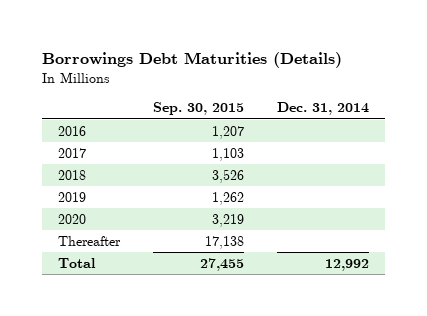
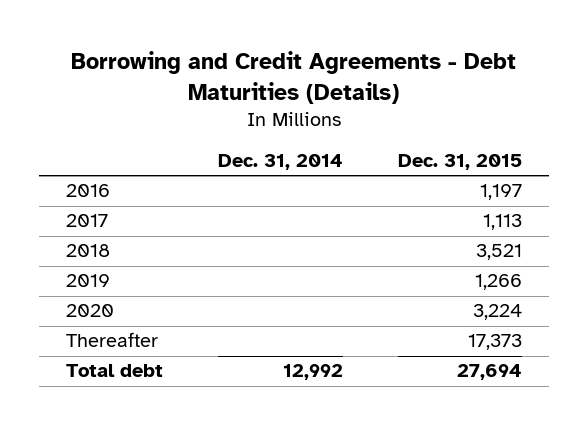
[41,51,342,68] Borrowings Debt Maturities (Details) -> [71,51,517,104] Borrowing and Credit Agreements - Debt Maturities (Details)
[152,102,244,116] Sep. 30, 2015 -> none
none -> [397,153,522,170] Dec. 31, 2015
[58,257,97,268] Total -> [66,364,164,378] Total debt

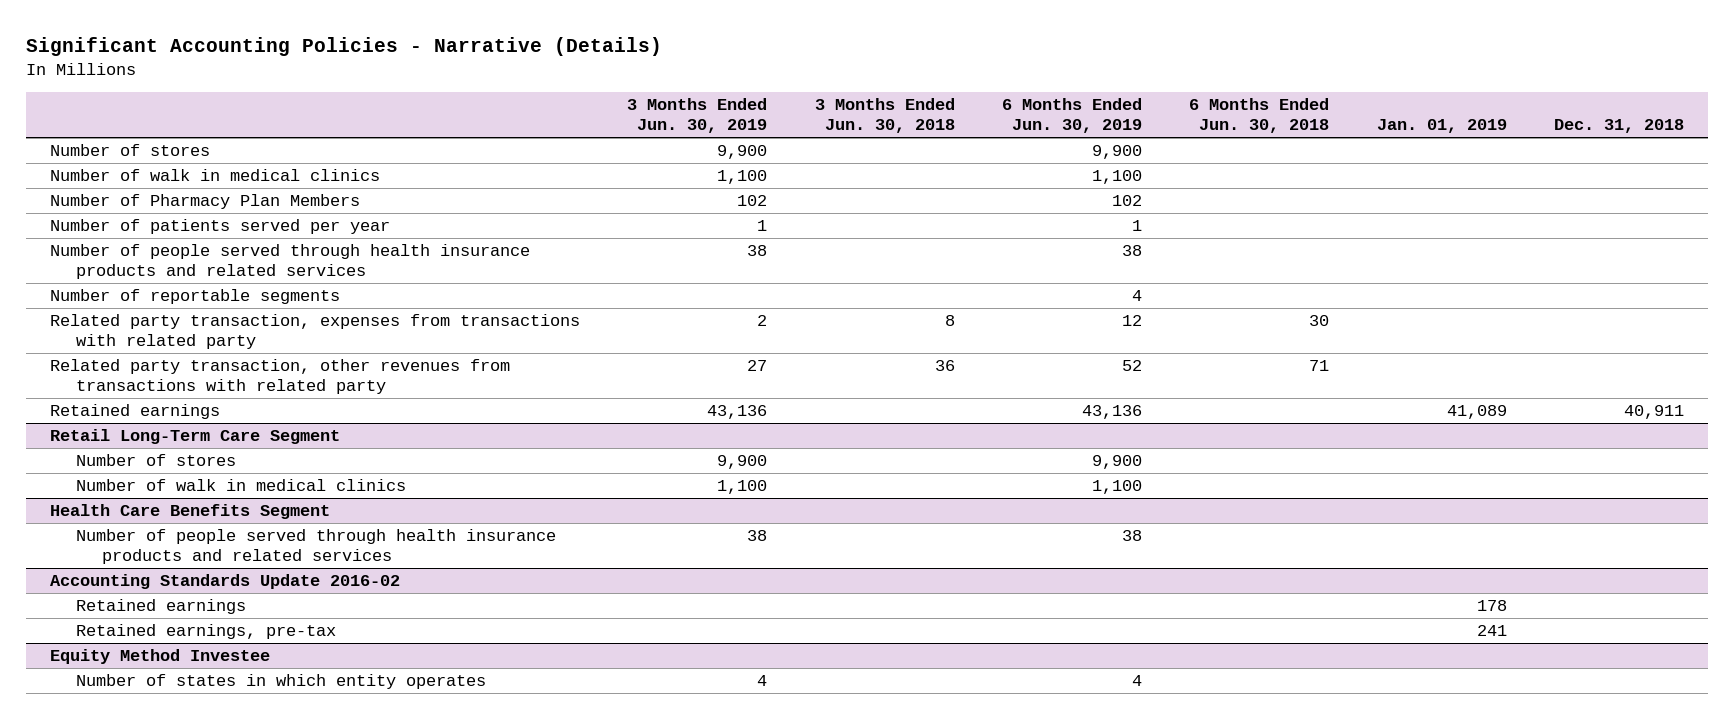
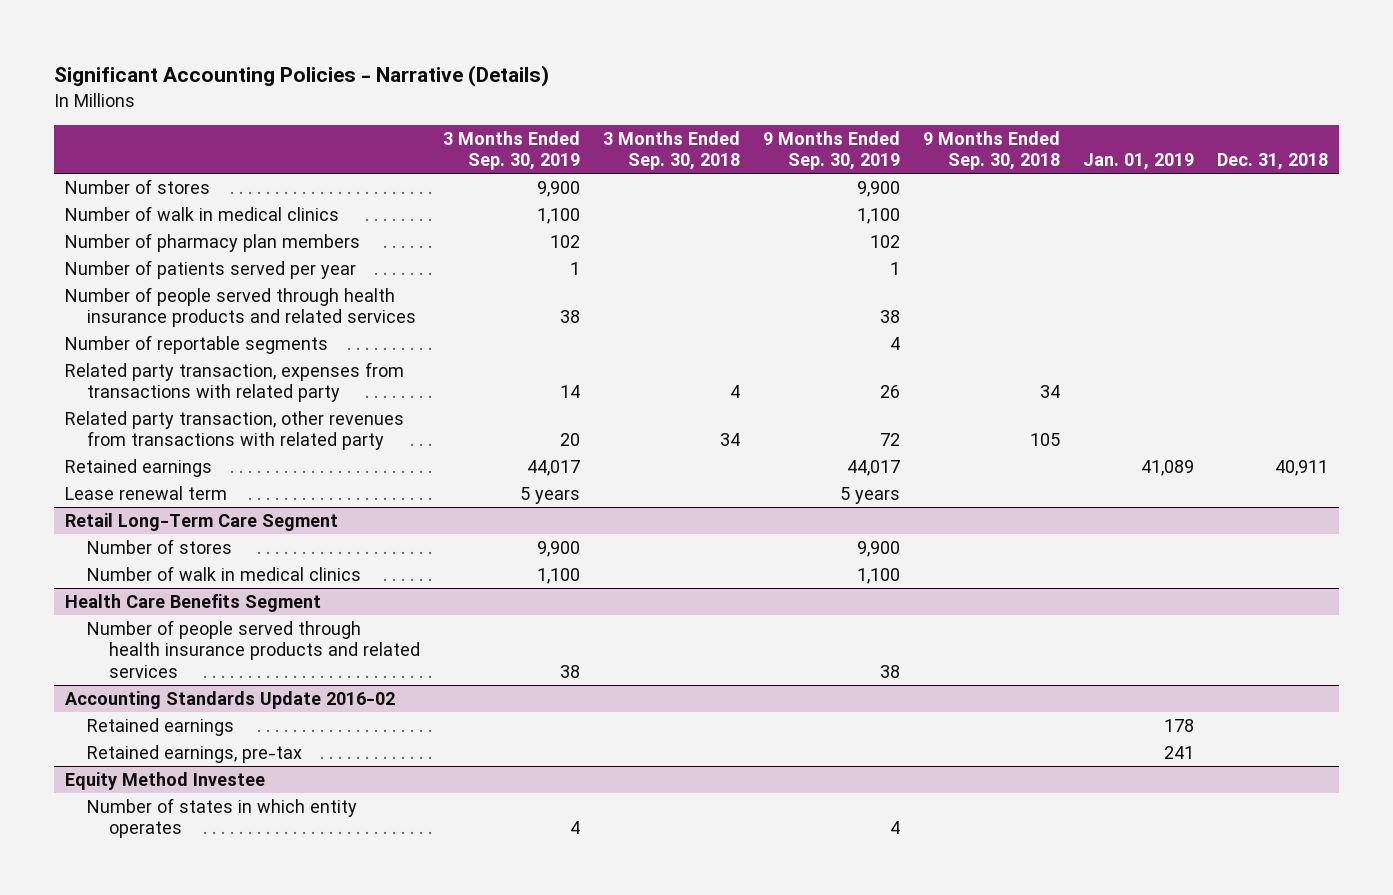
[627,98,768,134] 3 Months Ended Jun. 30, 2019 -> none
[814,98,955,134] 3 Months Ended Jun. 30, 2018 -> none
[1001,98,1142,134] 6 Months Ended Jun. 30, 2019 -> none
[1189,98,1330,134] 6 Months Ended Jun. 30, 2018 -> none
none -> [443,130,581,171] 3 Months Ended Sep. 30, 2019
none -> [602,130,740,171] 3 Months Ended Sep. 30, 2018
none -> [762,130,900,171] 9 Months Ended Sep. 30, 2019
none -> [922,130,1060,171] 9 Months Ended Sep. 30, 2018
[49,194,360,210] Number of Pharmacy Plan Members -> [65,232,361,252] Number of pharmacy plan members
none -> [65,485,228,500] Lease renewal term

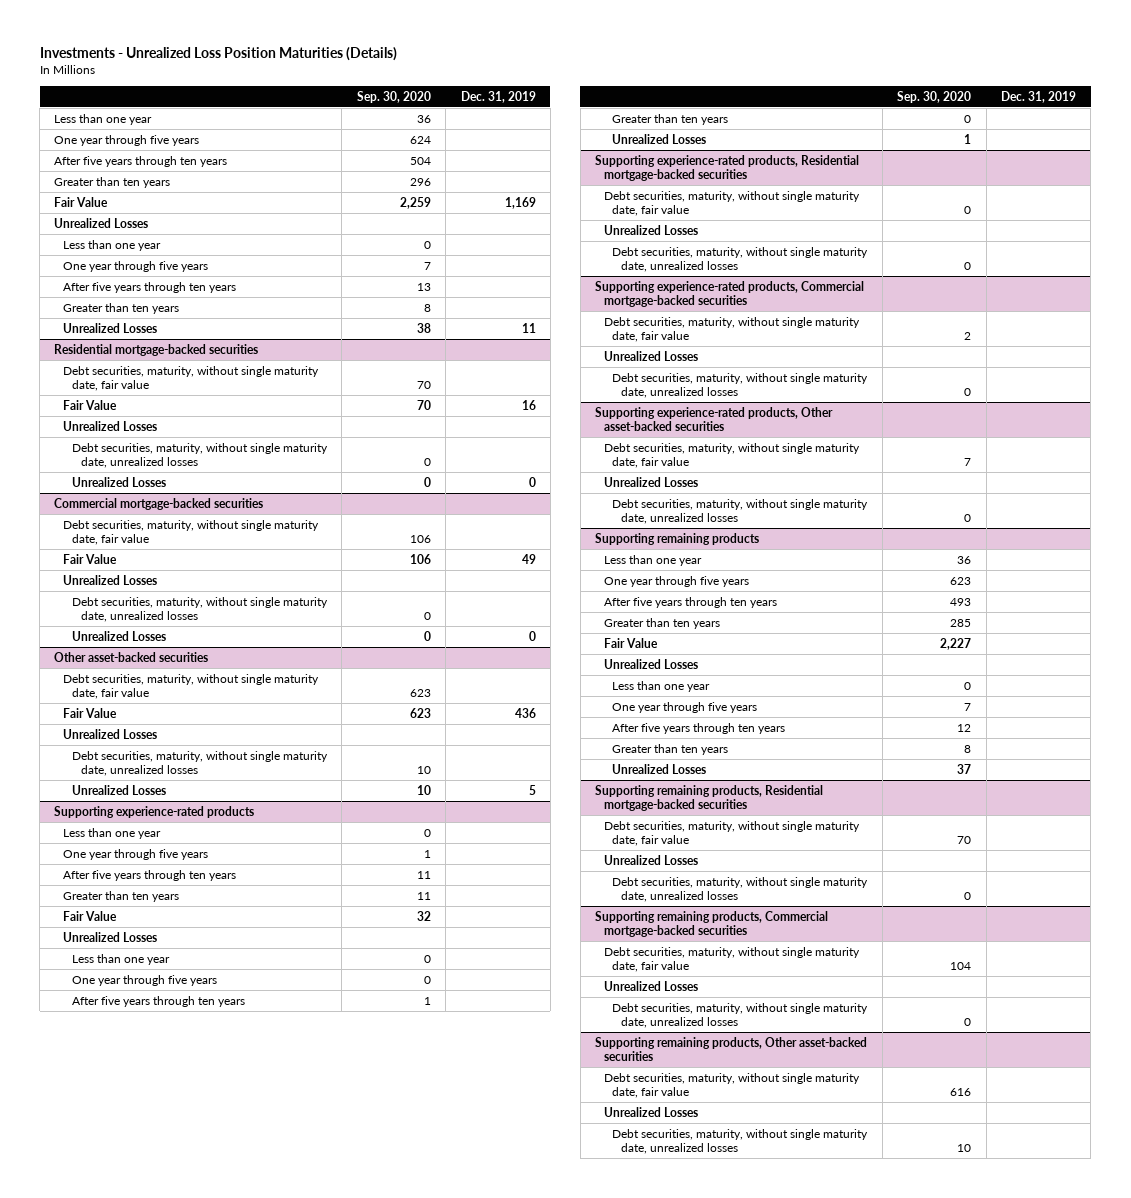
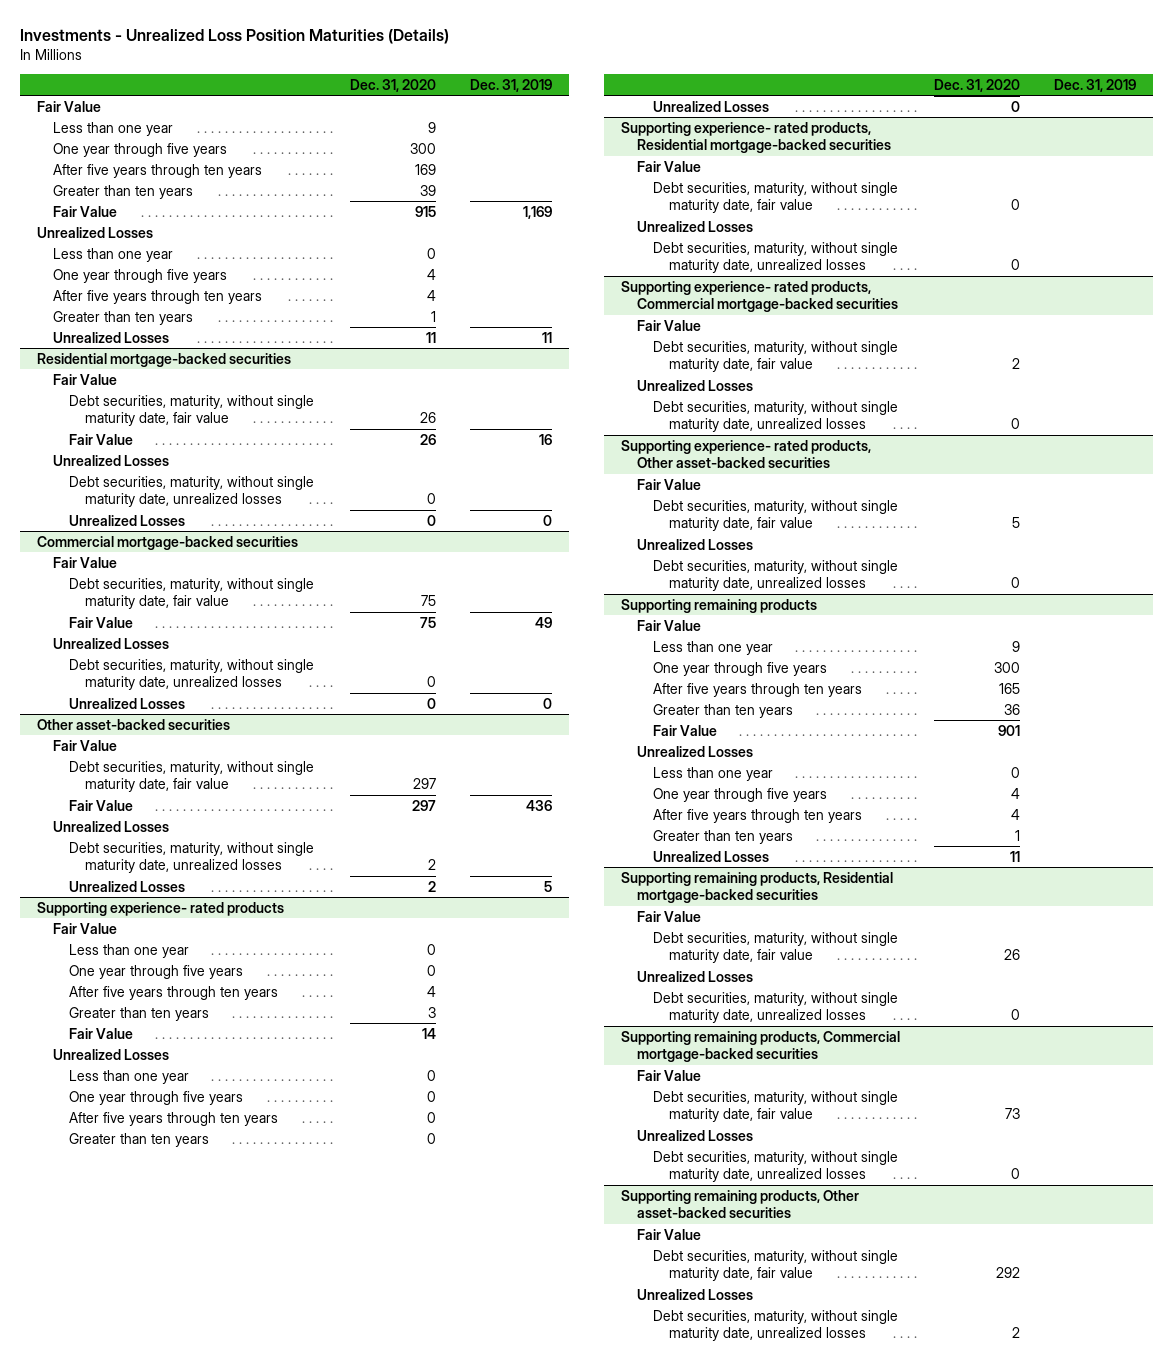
[356,90,431,103] Sep. 30, 2020 -> none
none -> [349,78,436,92] Dec. 31, 2020
none -> [36,100,101,112] Fair Value
none -> [52,373,117,385] Fair Value
none -> [52,556,117,568] Fair Value
none -> [52,739,117,751] Fair Value
[54,805,255,818] Supporting experience-rated products -> [36,901,284,916] Supporting experience- rated products
none -> [52,922,117,934] Fair Value
[594,154,859,181] Supporting experience-rated products, Residential mortgage-backed securities -> [620,121,891,154] Supporting experience- rated products, Residential mortgage-backed securities
none -> [636,160,701,172] Fair Value
[594,280,864,307] Supporting experience-rated products, Commercial mortgage-backed securities -> [620,280,898,313] Supporting experience- rated products, Commercial mortgage-backed securities
none -> [636,319,701,331] Fair Value
[594,406,833,431] Supporting experience-rated products, Other asset-backed securities -> [620,439,871,469] Supporting experience- rated products, Other asset-backed securities
none -> [636,478,701,490] Fair Value
none -> [636,619,701,631] Fair Value
none -> [636,910,701,922] Fair Value
none -> [636,1069,701,1081] Fair Value
none -> [636,1228,701,1240] Fair Value

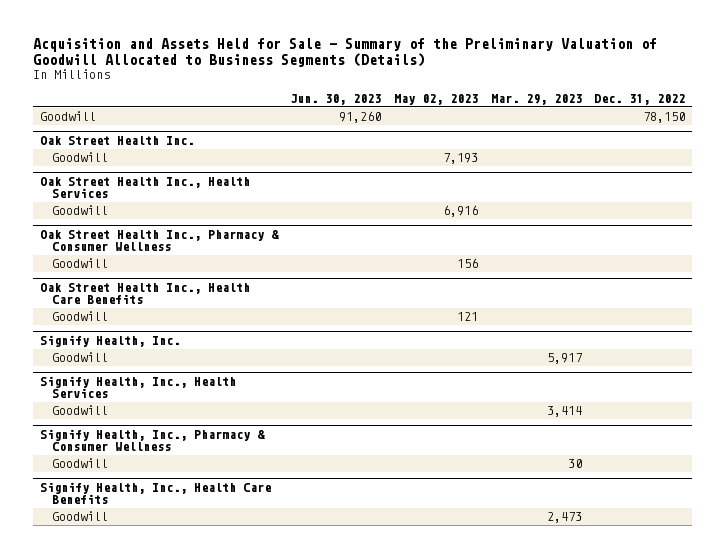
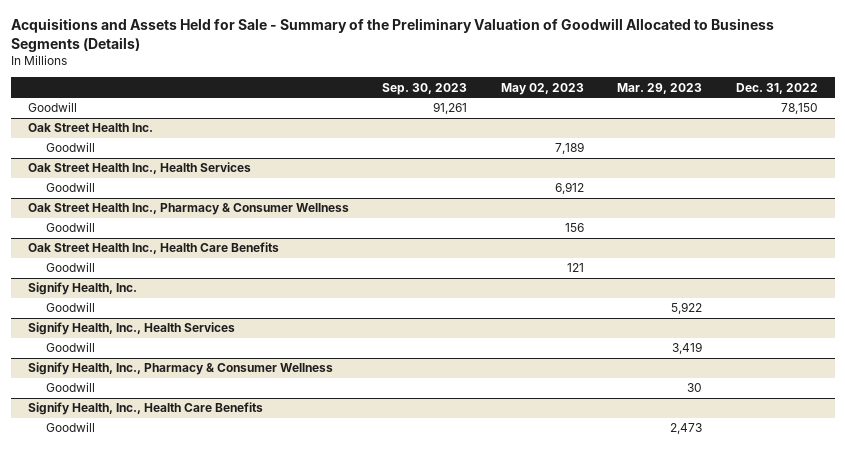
[33,38,658,68] Acquisition and Assets Held for Sale - Summary of the Preliminary Valuation of Goodwill Allocated to Business Segments (Details) -> [10,17,774,52] Acquisitions and Assets Held for Sale - Summary of the Preliminary Valuation of Goodwill Allocated to Business Segments (Details)
[290,93,382,105] Jun. 30, 2023 -> none
none -> [382,82,468,95] Sep. 30, 2023
[442,153,478,165] 7,193 -> [554,142,584,155] 7,189
[442,205,478,218] 6,916 -> [554,182,584,195] 6,912
[546,353,582,365] 5,917 -> [671,302,703,315] 5,922
[546,406,582,418] 3,414 -> [672,342,703,355] 3,419

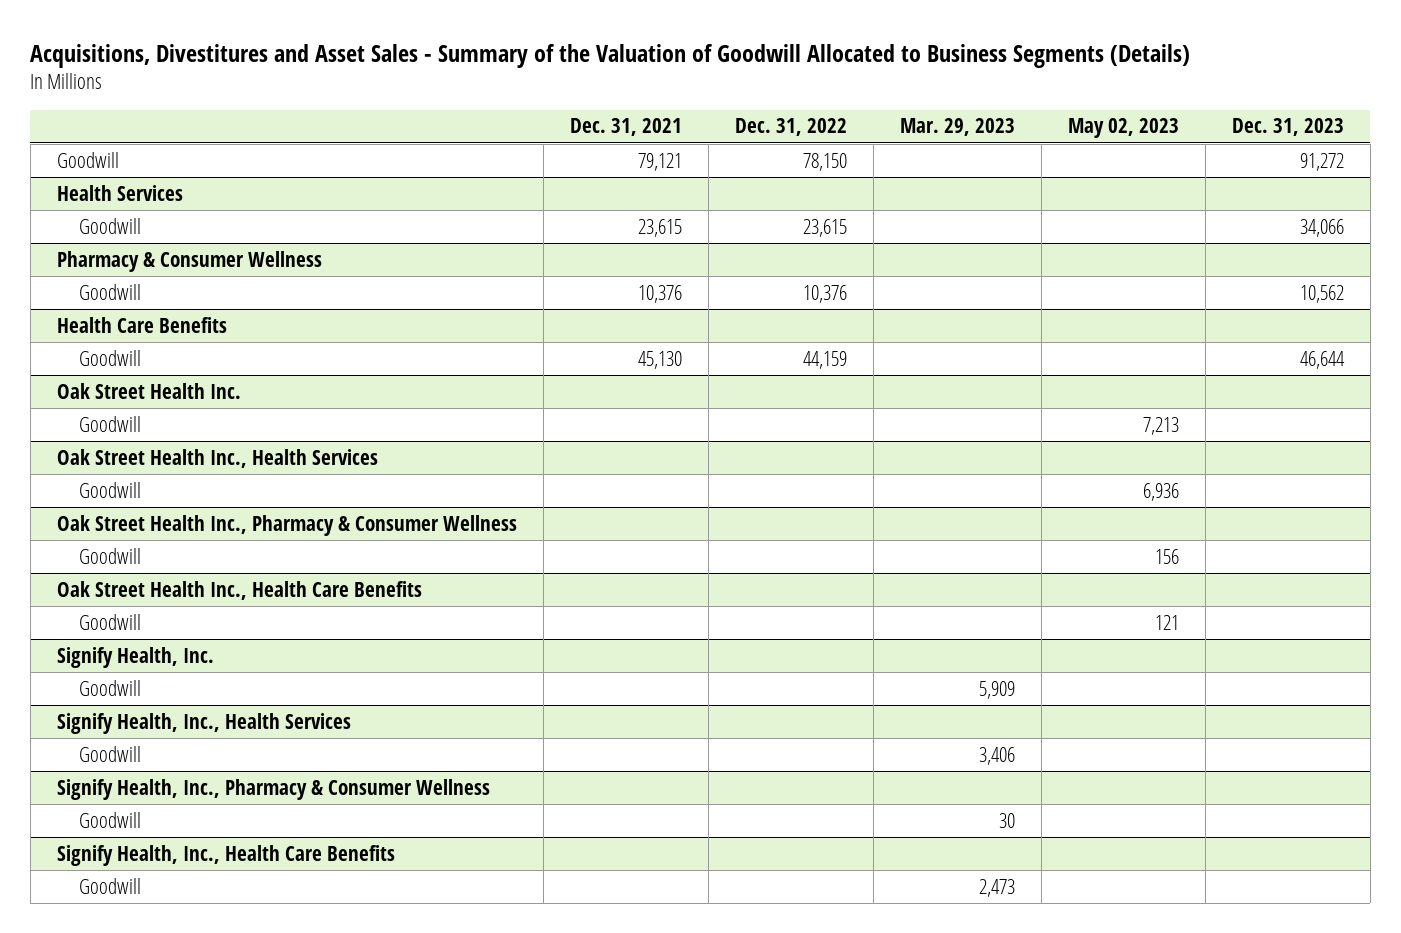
[10,17,774,52] Acquisitions and Assets Held for Sale - Summary of the Preliminary Valuation of Goodwill Allocated to Business Segments (Details) -> [30,43,1191,68] Acquisitions, Divestitures and Asset Sales - Summary of the Valuation of Goodwill Allocated to Business Segments (Details)
[382,82,468,95] Sep. 30, 2023 -> none
none -> [569,118,682,137] Dec. 31, 2021
none -> [1231,118,1344,137] Dec. 31, 2023
none -> [56,184,183,201] Health Services
none -> [79,217,142,234] Goodwill
none -> [56,250,322,272] Pharmacy & Consumer Wellness
none -> [79,283,142,300] Goodwill
none -> [56,316,227,333] Health Care Benefits
none -> [79,349,142,366] Goodwill
[554,142,584,155] 7,189 -> [1142,416,1179,435] 7,213
[554,182,584,195] 6,912 -> [1142,482,1179,501] 6,936
[671,302,703,315] 5,922 -> [978,680,1015,699] 5,909
[672,342,703,355] 3,419 -> [978,746,1015,765] 3,406

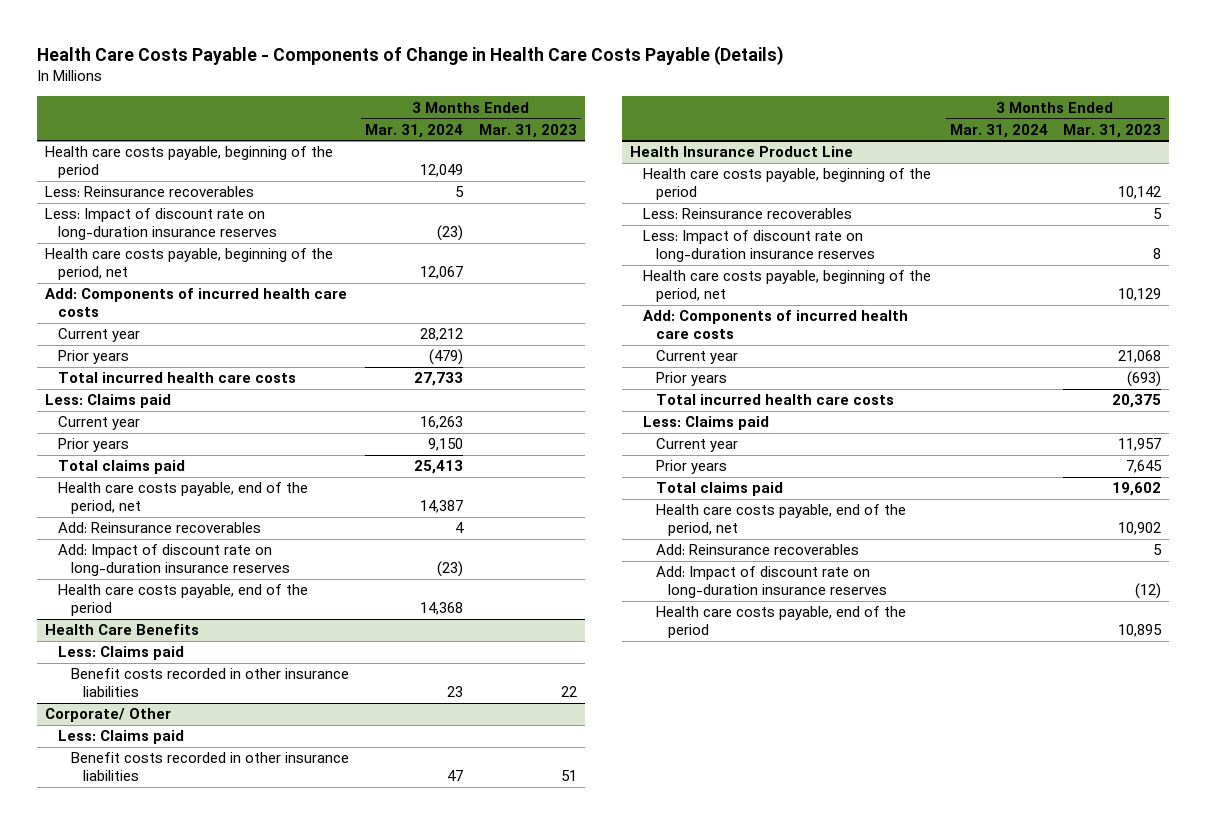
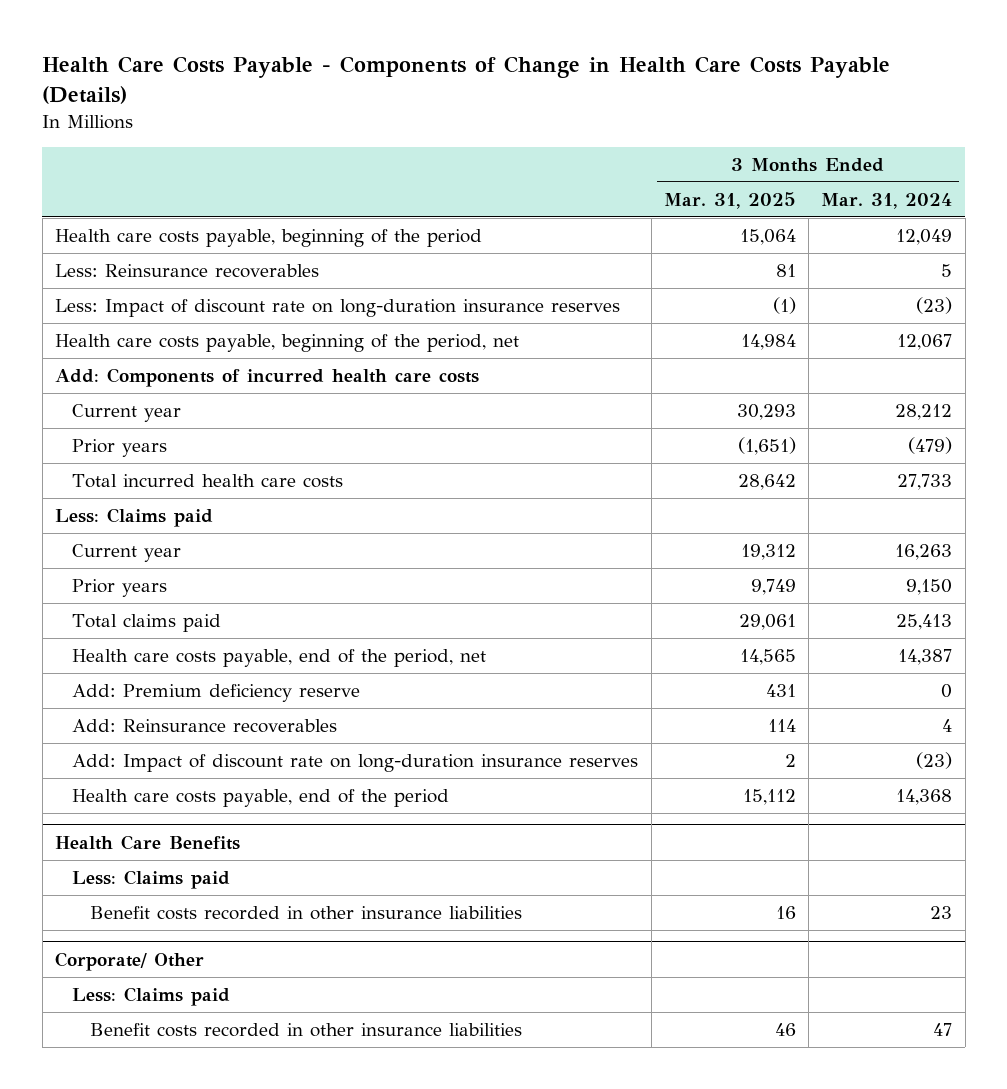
[478,123,577,138] Mar. 31, 2023 -> none
none -> [663,191,796,209] Mar. 31, 2025
none -> [72,684,361,703] Add: Premium deficiency reserve
[630,146,854,158] Health Insurance Product Line -> none
[642,168,931,201] Health care costs payable, beginning of the period -> none
[642,208,852,220] Less: Reinsurance recoverables -> none
[642,230,875,263] Less: Impact of discount rate on long-duration insurance reserves -> none
[642,270,931,303] Health care costs payable, beginning of the period, net -> none
[642,310,908,340] Add: Components of incurred health care costs -> none
[655,350,738,365] Current year -> none
[655,372,727,387] Prior years -> none
[655,394,894,406] Total incurred health care costs -> none
[642,416,769,431] Less: Claims paid -> none
[655,438,738,453] Current year -> none
[655,460,727,475] Prior years -> none
[655,482,783,497] Total claims paid -> none
[655,504,906,537] Health care costs payable, end of the period, net -> none
[655,544,859,556] Add: Reinsurance recoverables -> none
[655,566,888,599] Add: Impact of discount rate on long-duration insurance reserves -> none
[655,606,906,639] Health care costs payable, end of the period -> none

